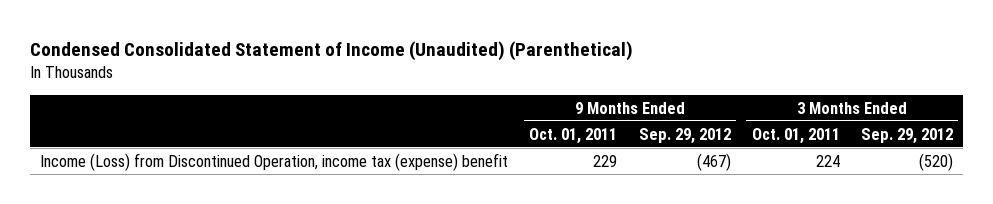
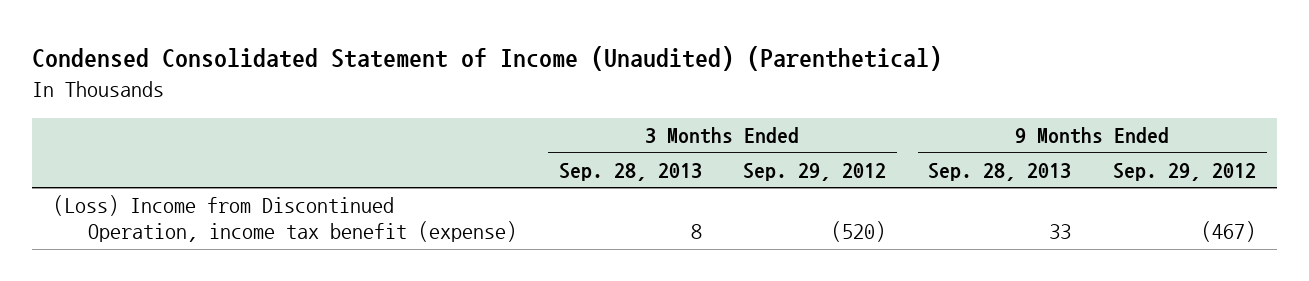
[529,127,618,144] Oct. 01, 2011 -> none
[751,127,840,144] Oct. 01, 2011 -> none
none -> [558,162,702,181] Sep. 28, 2013
none -> [928,162,1072,181] Sep. 28, 2013
[40,152,509,171] Income (Loss) from Discontinued Operation, income tax (expense) benefit -> [52,195,517,243] (Loss) Income from Discontinued Operation, income tax benefit (expense)

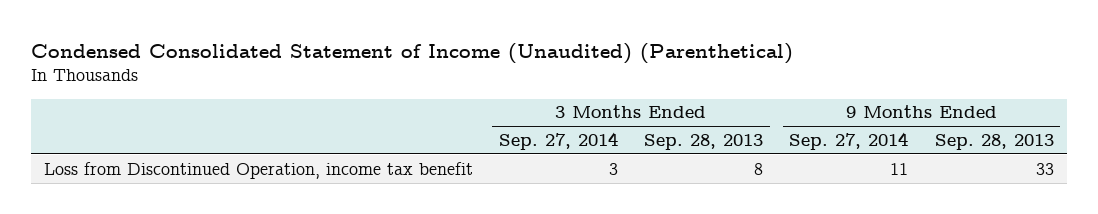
[743,162,887,181] Sep. 29, 2012 -> none
[1113,162,1257,181] Sep. 29, 2012 -> none
none -> [499,132,619,151] Sep. 27, 2014
none -> [789,132,909,151] Sep. 27, 2014
[52,195,517,243] (Loss) Income from Discontinued Operation, income tax benefit (expense) -> [43,161,473,179] Loss from Discontinued Operation, income tax benefit

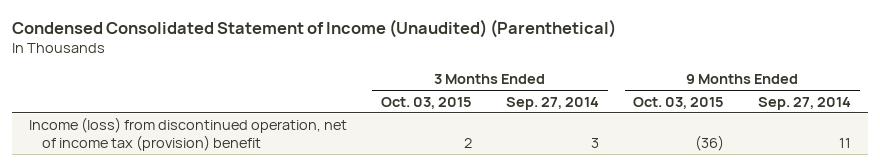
[644,134,764,151] Sep. 28, 2013 -> none
[934,134,1054,151] Sep. 28, 2013 -> none
none -> [380,96,472,109] Oct. 03, 2015
none -> [633,96,725,109] Oct. 03, 2015
[43,161,473,179] Loss from Discontinued Operation, income tax benefit -> [28,117,347,151] Income (loss) from discontinued operation, net of income tax (provision) benefit

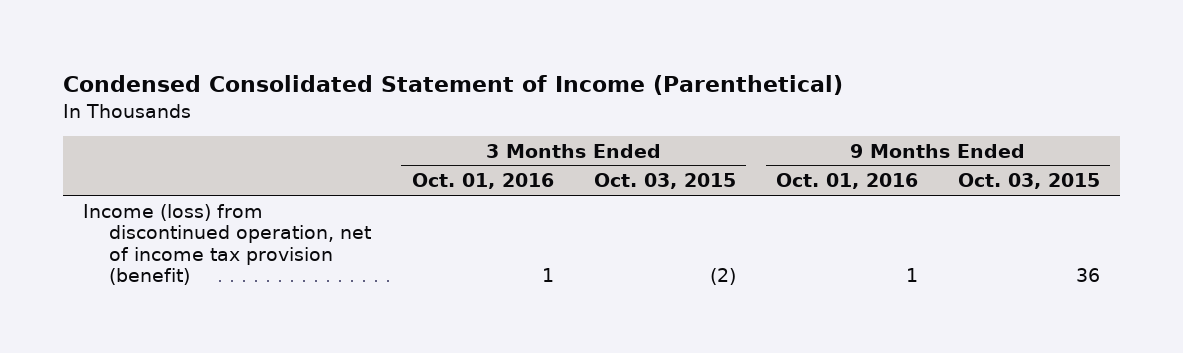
[11,19,616,39] Condensed Consolidated Statement of Income (Unaudited) (Parenthetical) -> [63,75,844,96] Condensed Consolidated Statement of Income (Parenthetical)
[506,96,600,110] Sep. 27, 2014 -> none
[758,96,852,110] Sep. 27, 2014 -> none
none -> [411,173,554,190] Oct. 01, 2016
none -> [775,173,918,190] Oct. 01, 2016
[28,117,347,151] Income (loss) from discontinued operation, net of income tax (provision) benefit -> [83,203,372,286] Income (loss) from discontinued operation, net of income tax provision (benefit)
[463,137,472,148] 2 -> [709,268,736,286] (2)
[695,134,725,151] (36) -> [1075,268,1100,283] 36

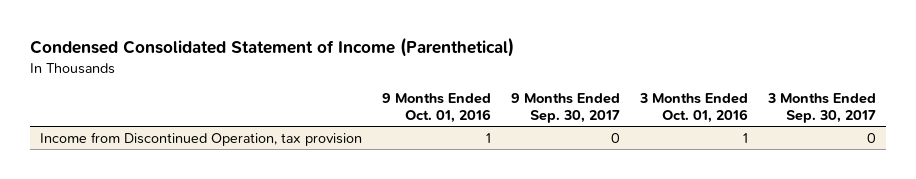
[593,173,736,190] Oct. 03, 2015 -> none
[957,173,1100,190] Oct. 03, 2015 -> none
none -> [510,93,620,124] 9 Months Ended Sep. 30, 2017
none -> [766,93,876,124] 3 Months Ended Sep. 30, 2017
[83,203,372,286] Income (loss) from discontinued operation, net of income tax provision (benefit) -> [40,131,363,146] Income from Discontinued Operation, tax provision

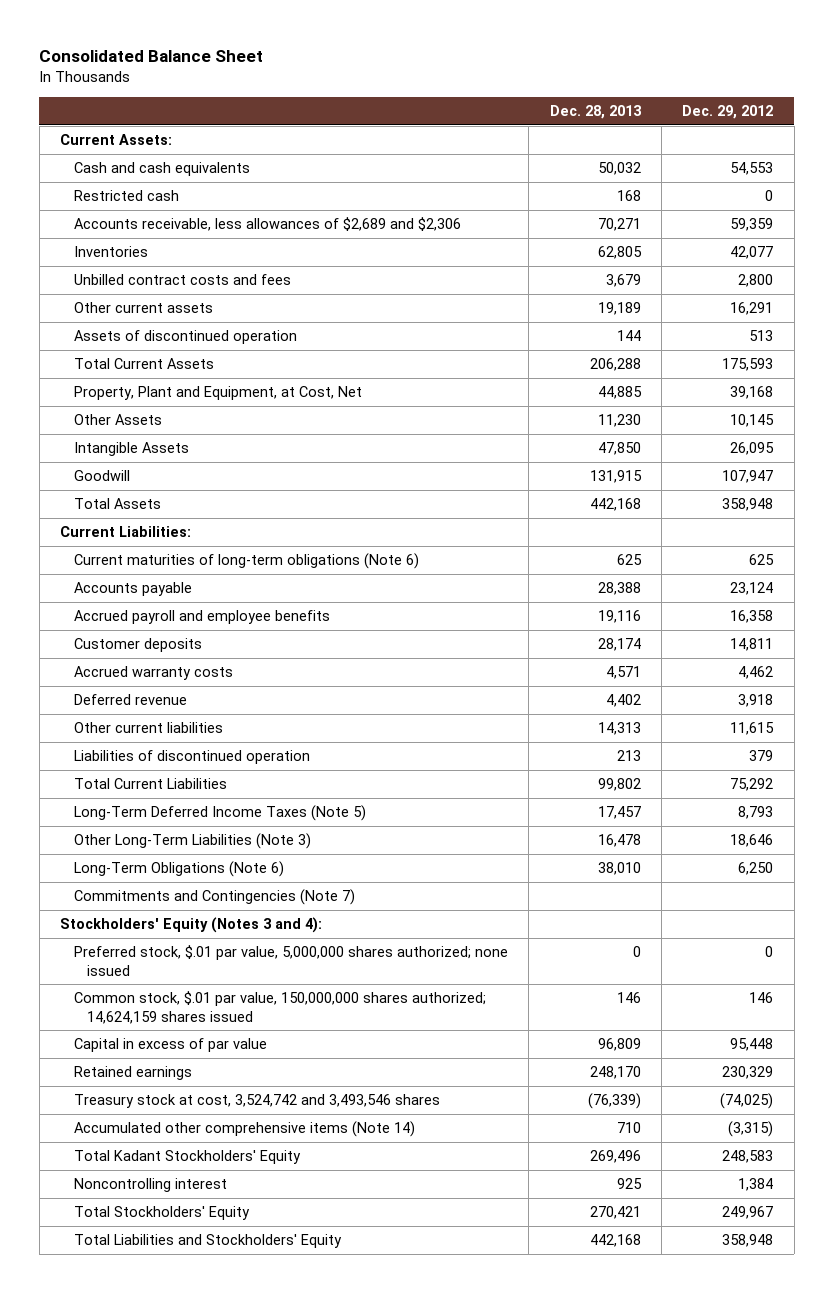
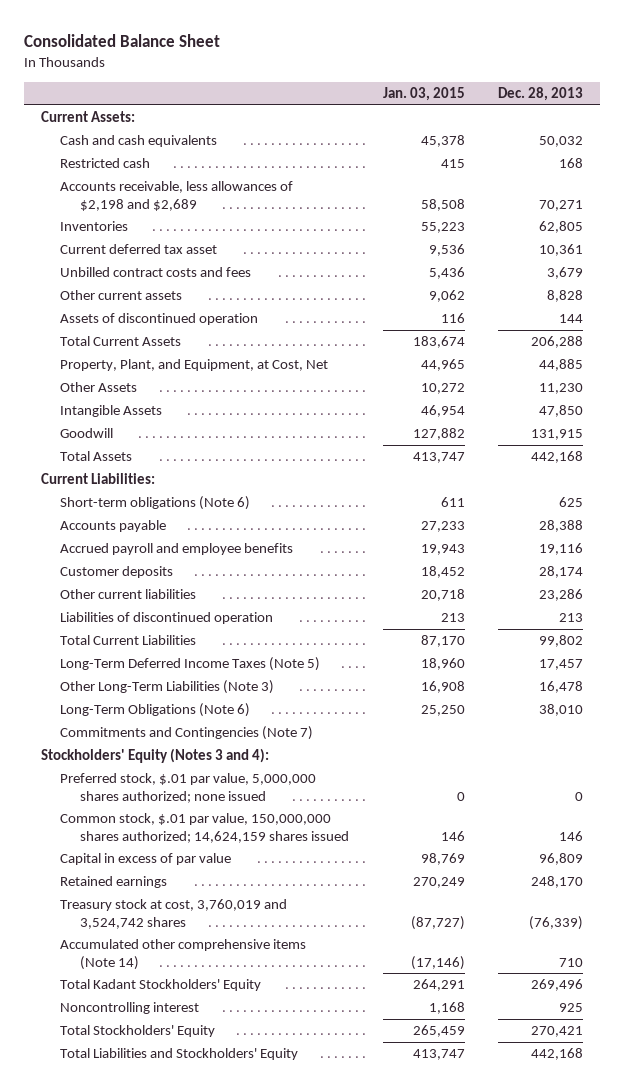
[682,104,774,119] Dec. 29, 2012 -> none
none -> [382,86,465,101] Jan. 03, 2015
[73,217,461,232] Accounts receivable, less allowances of $2,689 and $2,306 -> [60,181,294,211] Accounts receivable, less allowances of $2,198 and $2,689
none -> [60,244,218,255] Current deferred tax asset
[597,302,641,316] 19,189 -> [547,290,584,303] 8,828
[73,386,362,401] Property, Plant and Equipment, at Cost, Net -> [60,359,329,372] Property, Plant, and Equipment, at Cost, Net
[73,553,419,570] Current maturities of long-term obligations (Note 6) -> [60,496,251,511] Short-term obligations (Note 6)
[73,666,233,681] Accrued warranty costs -> none
[73,694,187,706] Deferred revenue -> none
[597,722,641,736] 14,313 -> [539,589,584,602] 23,286
[73,1094,440,1109] Treasury stock at cost, 3,524,742 and 3,493,546 shares -> [60,899,288,929] Treasury stock at cost, 3,760,019 and 3,524,742 shares

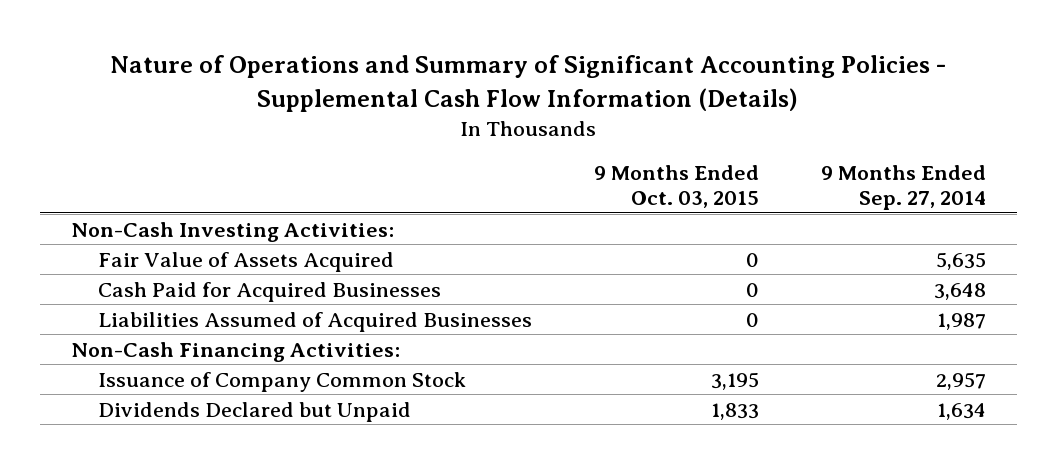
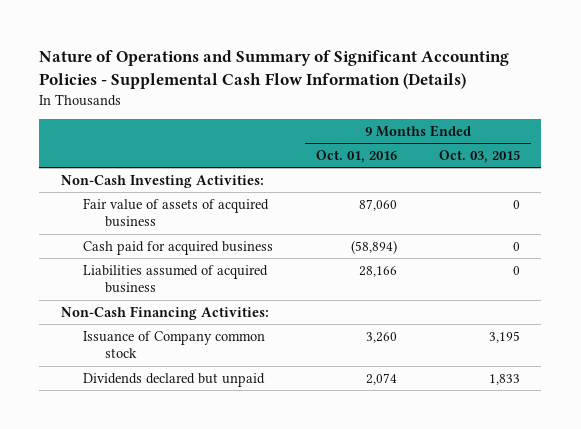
[820,164,986,210] 9 Months Ended Sep. 27, 2014 -> none
none -> [315,149,397,163] Oct. 01, 2016
[98,251,395,272] Fair Value of Assets Acquired -> [83,197,270,228] Fair value of assets of acquired business
[98,281,442,302] Cash Paid for Acquired Businesses -> [83,240,274,255] Cash paid for acquired business
[98,311,533,332] Liabilities Assumed of Acquired Businesses -> [83,264,269,294] Liabilities assumed of acquired business
[98,371,467,392] Issuance of Company Common Stock -> [83,330,266,359] Issuance of Company common stock
[98,401,412,422] Dividends Declared but Unpaid -> [83,372,266,387] Dividends declared but unpaid

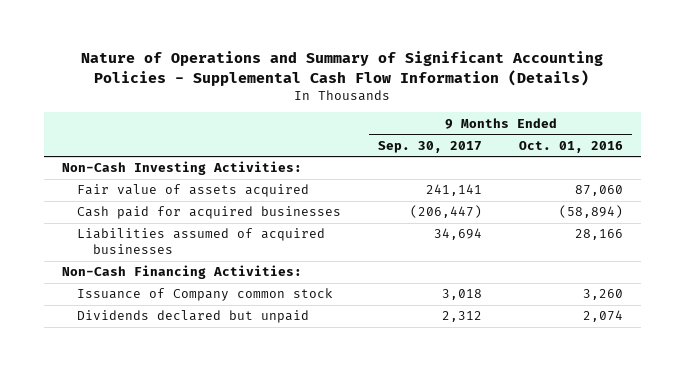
[438,149,520,163] Oct. 03, 2015 -> none
none -> [378,140,483,153] Sep. 30, 2017
[83,197,270,228] Fair value of assets of acquired business -> [77,184,310,198] Fair value of assets acquired
[83,240,274,255] Cash paid for acquired business -> [77,206,342,220] Cash paid for acquired businesses
[83,264,269,294] Liabilities assumed of acquired business -> [77,228,326,255] Liabilities assumed of acquired businesses

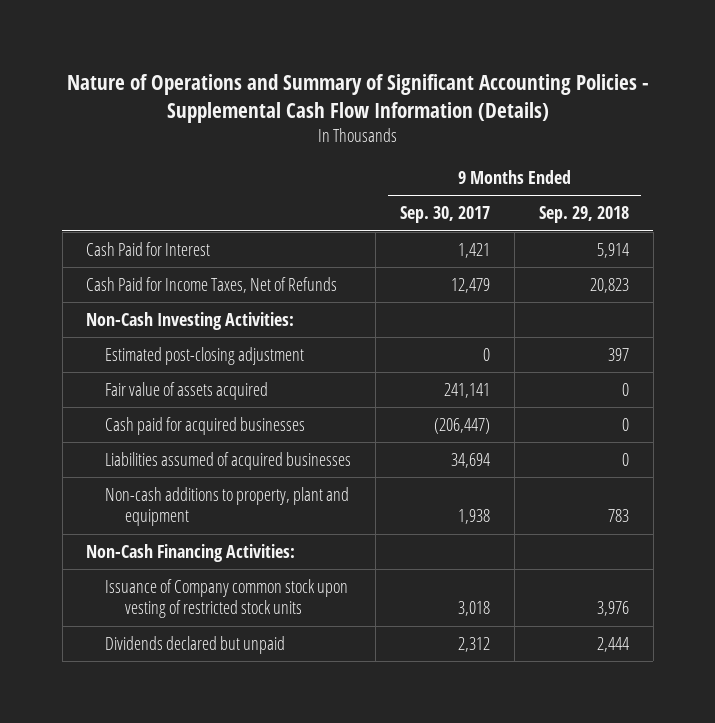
[518,140,623,153] Oct. 01, 2016 -> none
none -> [538,206,629,224] Sep. 29, 2018
none -> [86,242,211,257] Cash Paid for Interest
none -> [86,277,338,294] Cash Paid for Income Taxes, Net of Refunds
none -> [105,347,305,366] Estimated post-closing adjustment
none -> [105,487,350,527] Non-cash additions to property, plant and equipment
[77,288,334,302] Issuance of Company common stock -> [105,579,349,619] Issuance of Company common stock upon vesting of restricted stock units

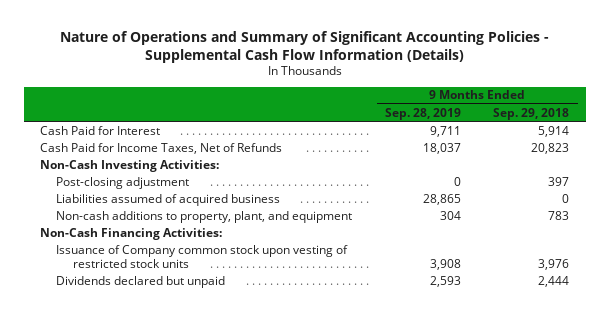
[400,206,491,224] Sep. 30, 2017 -> none
none -> [384,107,461,120] Sep. 28, 2019
[105,382,269,401] Fair value of assets acquired -> none
[105,417,306,436] Cash paid for acquired businesses -> none
[105,347,305,366] Estimated post-closing adjustment -> [56,176,190,189] Post-closing adjustment
[105,452,352,471] Liabilities assumed of acquired businesses -> [56,193,281,206] Liabilities assumed of acquired business
[105,487,350,527] Non-cash additions to property, plant and equipment -> [56,210,353,223] Non-cash additions to property, plant, and equipment

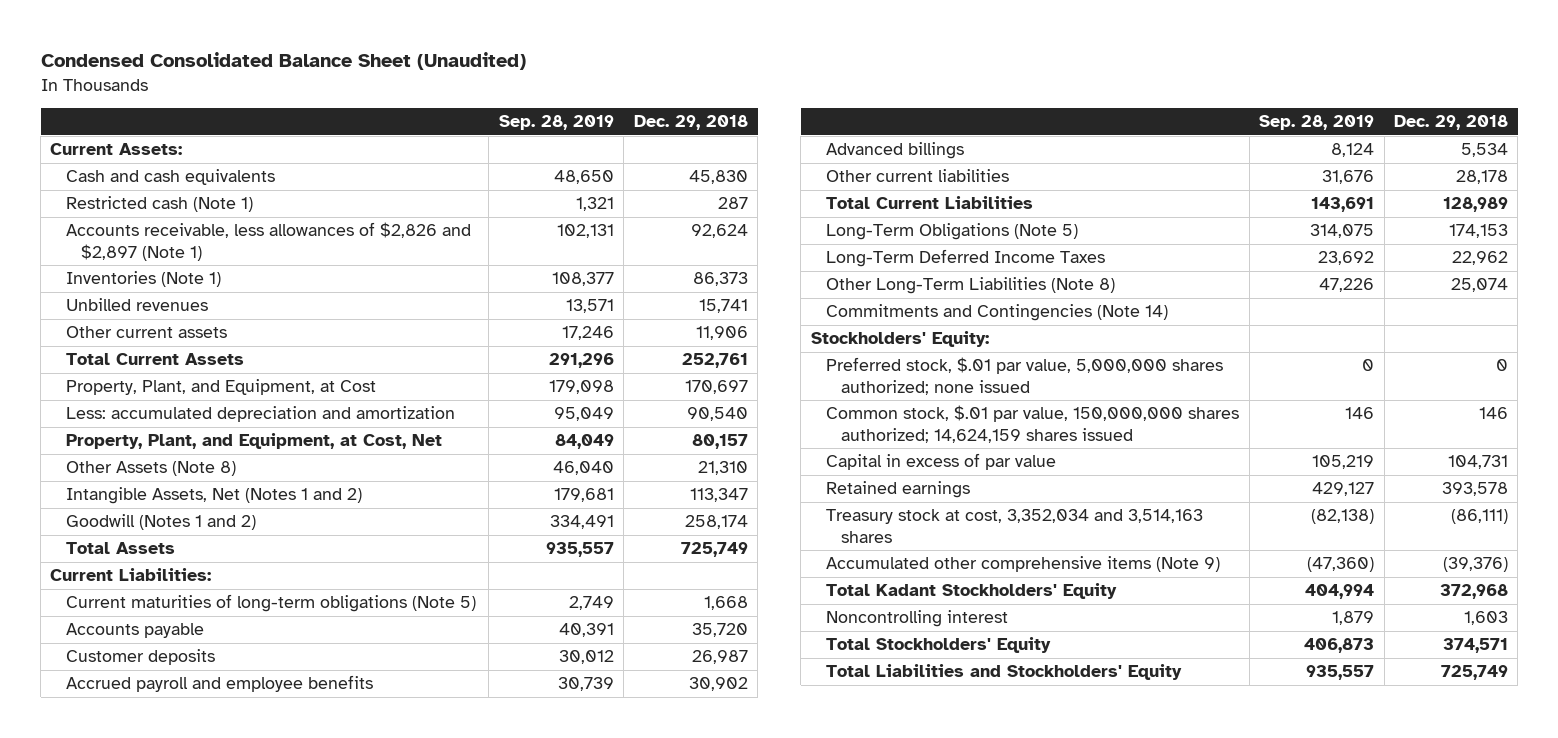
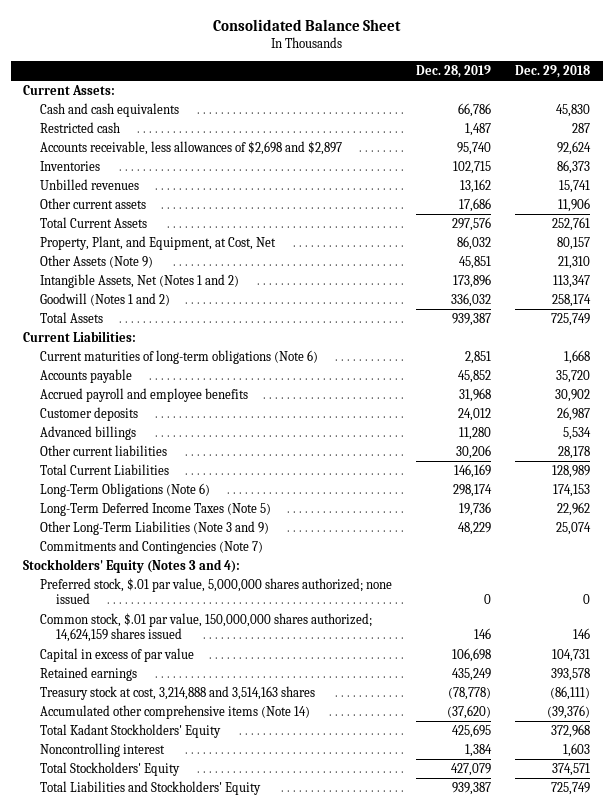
[40,52,526,71] Condensed Consolidated Balance Sheet (Unaudited) -> [212,18,401,31] Consolidated Balance Sheet
[498,115,614,131] Sep. 28, 2019 -> none
none -> [416,64,492,78] Dec. 28, 2019
[65,196,253,213] Restricted cash (Note 1) -> [39,121,120,133] Restricted cash
[65,222,471,261] Accounts receivable, less allowances of $2,826 and $2,897 (Note 1) -> [39,140,342,155] Accounts receivable, less allowances of $2,698 and $2,897
[65,271,221,288] Inventories (Note 1) -> [39,160,100,171] Inventories
[65,379,376,396] Property, Plant, and Equipment, at Cost -> none
[65,406,455,423] Less: accumulated depreciation and amortization -> none
[65,461,236,477] Other Assets (Note 8) -> [39,254,153,268] Other Assets (Note 9)
[65,594,476,613] Current maturities of long-term obligations (Note 5) -> [39,349,318,364] Current maturities of long-term obligations (Note 6)
[65,649,215,666] Customer deposits -> [39,406,138,421] Customer deposits
[826,223,1079,241] Long-Term Obligations (Note 5) -> [39,482,210,497] Long-Term Obligations (Note 6)
[826,249,1106,268] Long-Term Deferred Income Taxes -> [39,501,271,516] Long-Term Deferred Income Taxes (Note 5)
[826,277,1116,295] Other Long-Term Liabilities (Note 8) -> [39,520,269,535] Other Long-Term Liabilities (Note 3 and 9)
[826,304,1169,322] Commitments and Contingencies (Note 14) -> [39,539,263,554] Commitments and Contingencies (Note 7)
[810,331,989,348] Stockholders' Equity: -> [23,558,241,573] Stockholders' Equity (Notes 3 and 4):
[826,509,1204,543] Treasury stock at cost, 3,352,034 and 3,514,163 shares -> [39,685,315,700] Treasury stock at cost, 3,214,888 and 3,514,163 shares
[826,556,1221,573] Accumulated other comprehensive items (Note 9) -> [39,704,310,719] Accumulated other comprehensive items (Note 14)

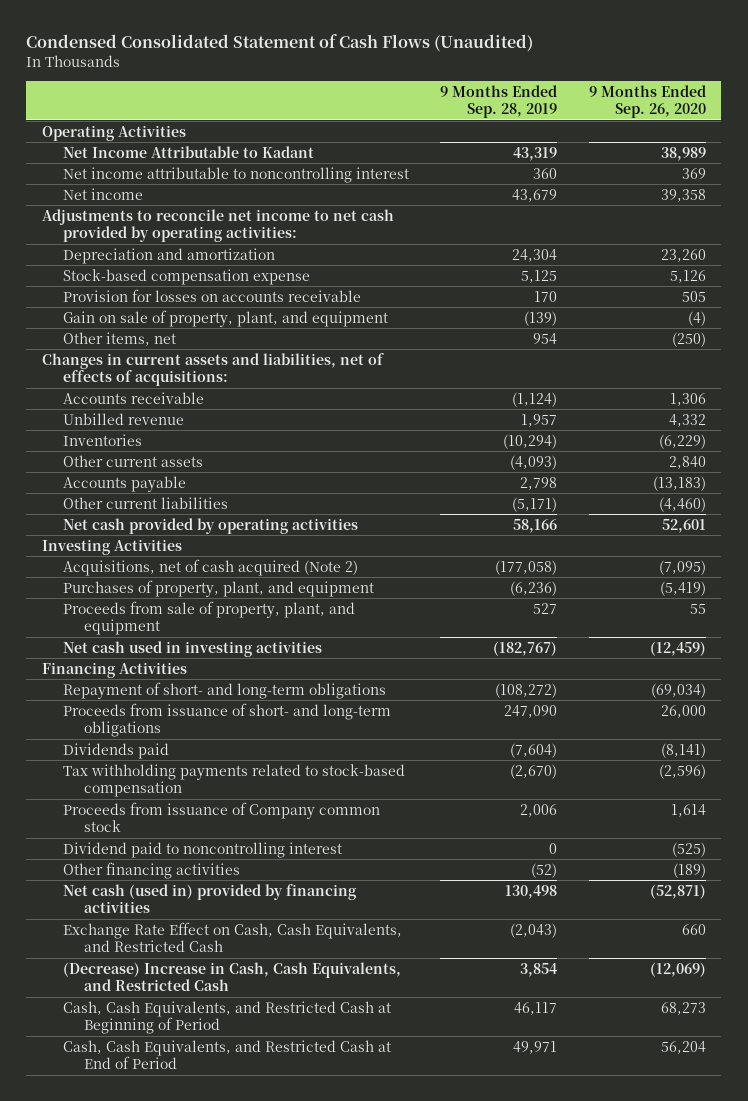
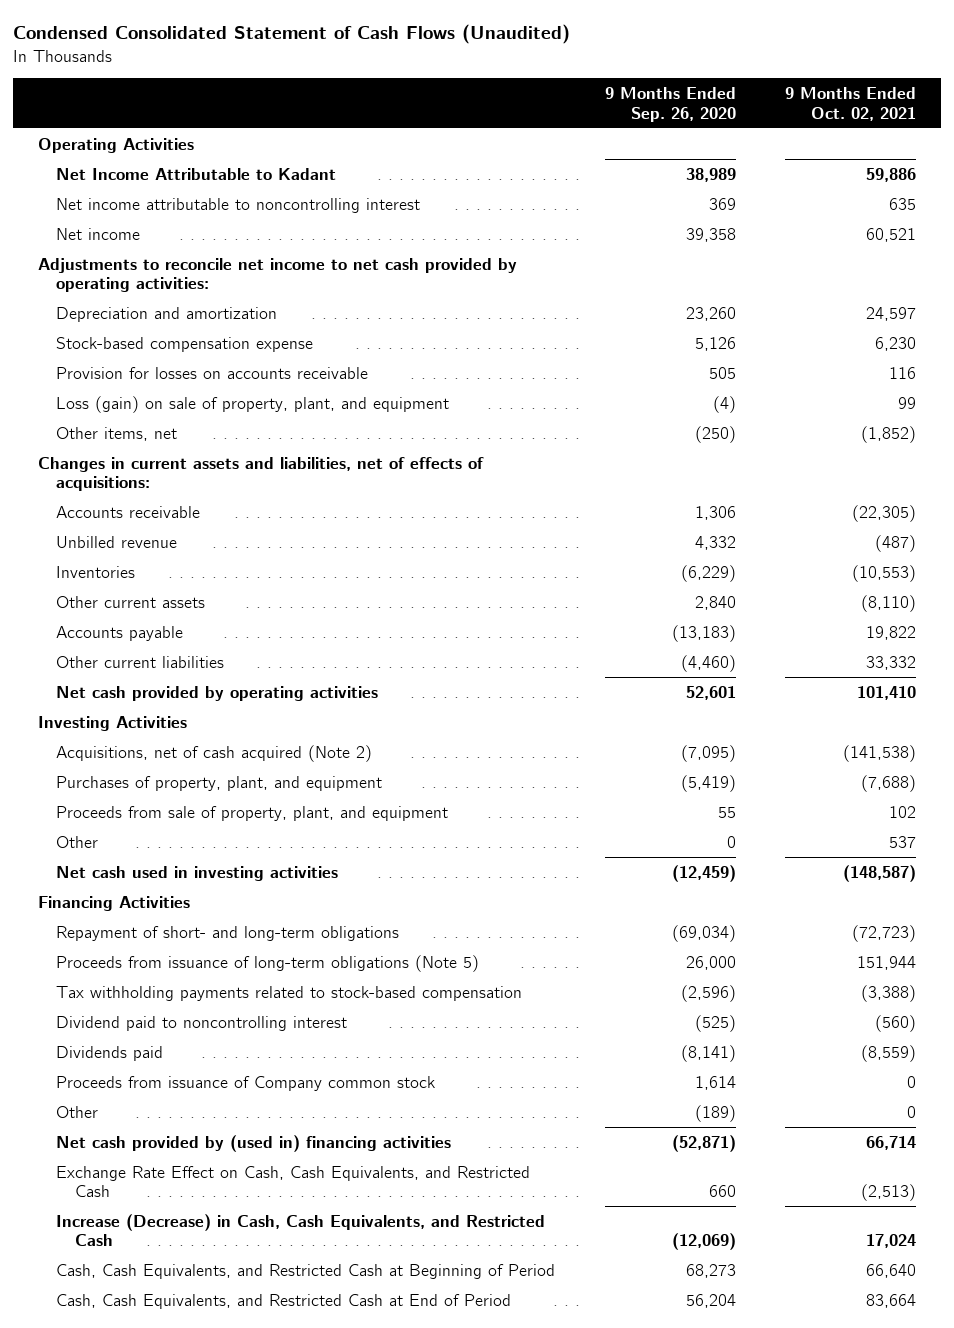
[440,84,558,119] 9 Months Ended Sep. 28, 2019 -> none
none -> [785,86,917,121] 9 Months Ended Oct. 02, 2021
[63,309,389,327] Gain on sale of property, plant, and equipment -> [56,395,450,413] Loss (gain) on sale of property, plant, and equipment
none -> [56,835,99,848] Other
[63,702,392,738] Proceeds from issuance of short- and long-term obligations -> [56,954,480,972] Proceeds from issuance of long-term obligations (Note 5)
[63,742,170,759] Dividends paid -> [56,1045,164,1061] Dividends paid
[63,801,381,833] Proceeds from issuance of Company common stock -> [56,1075,436,1091] Proceeds from issuance of Company common stock
[63,861,241,879] Other financing activities -> [56,1105,99,1118] Other
[63,883,358,914] Net cash (used in) provided by financing activities -> [56,1134,452,1152] Net cash provided by (used in) financing activities
[63,961,402,992] (Decrease) Increase in Cash, Cash Equivalents, and Restricted Cash -> [56,1213,546,1247] Increase (Decrease) in Cash, Cash Equivalents, and Restricted Cash

